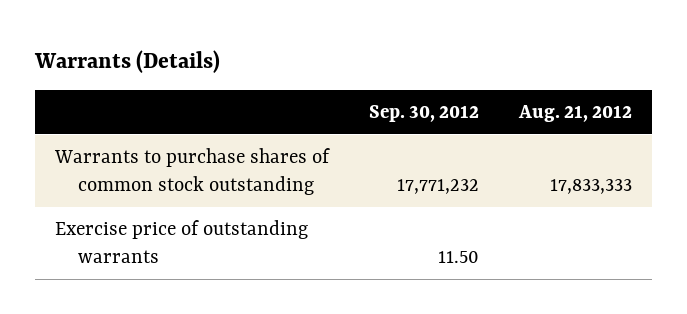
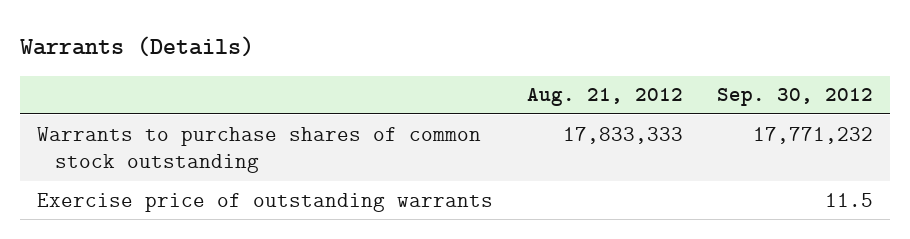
[438,250,480,263] 11.50 -> [825,192,874,207] 11.5

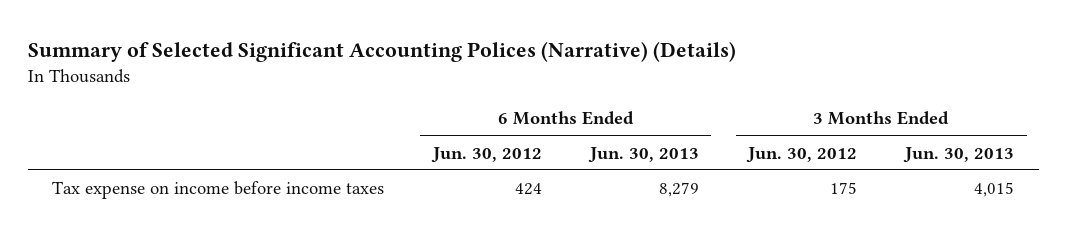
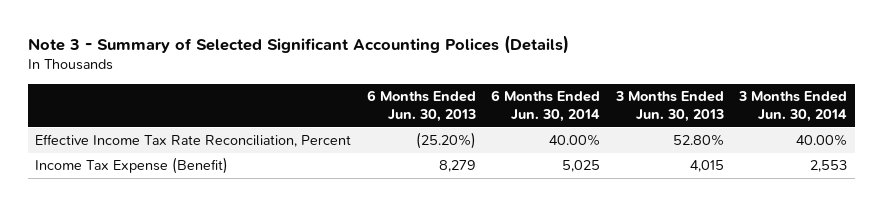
[27,40,736,62] Summary of Selected Significant Accounting Polices (Narrative) (Details) -> [27,35,569,55] Note 3 - Summary of Selected Significant Accounting Polices (Details)
[430,146,542,163] Jun. 30, 2012 -> none
[745,146,857,163] Jun. 30, 2012 -> none
none -> [491,90,601,122] 6 Months Ended Jun. 30, 2014
none -> [738,91,848,122] 3 Months Ended Jun. 30, 2014
none -> [35,134,352,148] Effective Income Tax Rate Reconciliation, Percent
[51,181,384,200] Tax expense on income before income taxes -> [35,157,229,175] Income Tax Expense (Benefit)

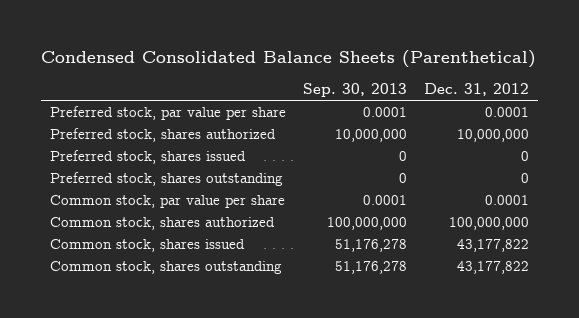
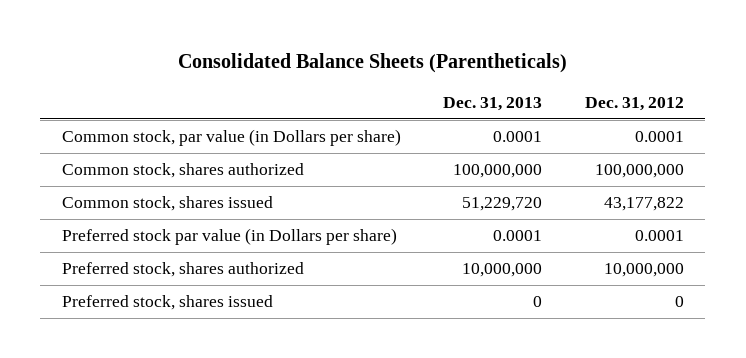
[40,50,536,69] Condensed Consolidated Balance Sheets (Parenthetical) -> [177,52,567,73] Consolidated Balance Sheets (Parentheticals)
[302,82,407,97] Sep. 30, 2013 -> none
none -> [443,96,543,111] Dec. 31, 2013
[49,106,286,121] Preferred stock, par value per share -> none
[49,172,283,187] Preferred stock, shares outstanding -> none
[49,195,285,209] Common stock, par value per share -> [61,129,401,147] Common stock, par value (in Dollars per share)
[49,261,282,275] Common stock, shares outstanding -> none
none -> [61,228,397,246] Preferred stock par value (in Dollars per share)
[49,128,276,143] Preferred stock, shares authorized -> [61,262,304,278] Preferred stock, shares authorized
[49,150,246,165] Preferred stock, shares issued -> [61,295,273,311] Preferred stock, shares issued

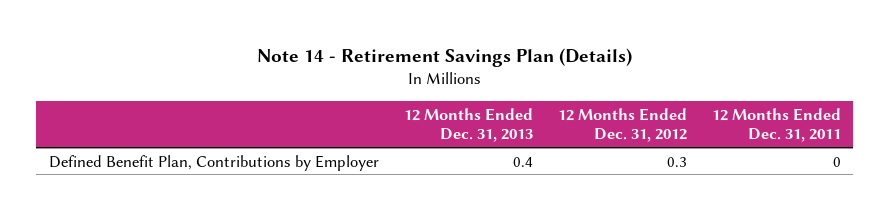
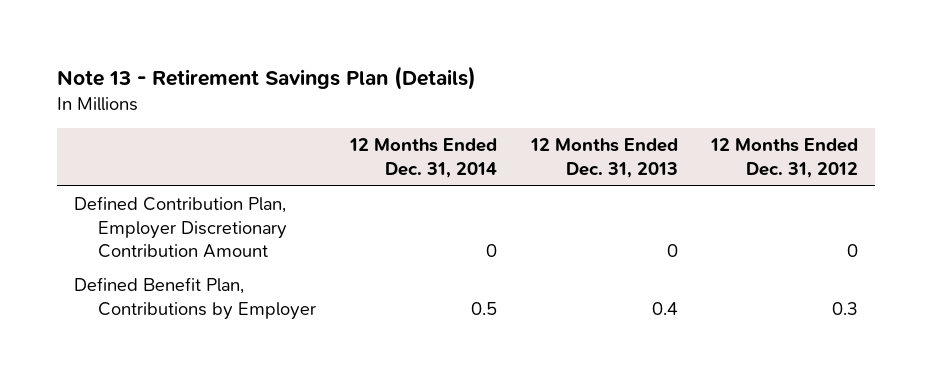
[256,47,632,67] Note 14 - Retirement Savings Plan (Details) -> [56,66,476,91] Note 13 - Retirement Savings Plan (Details)
[711,107,841,143] 12 Months Ended Dec. 31, 2011 -> none
none -> [348,138,497,179] 12 Months Ended Dec. 31, 2014
none -> [73,196,288,259] Defined Contribution Plan, Employer Discretionary Contribution Amount

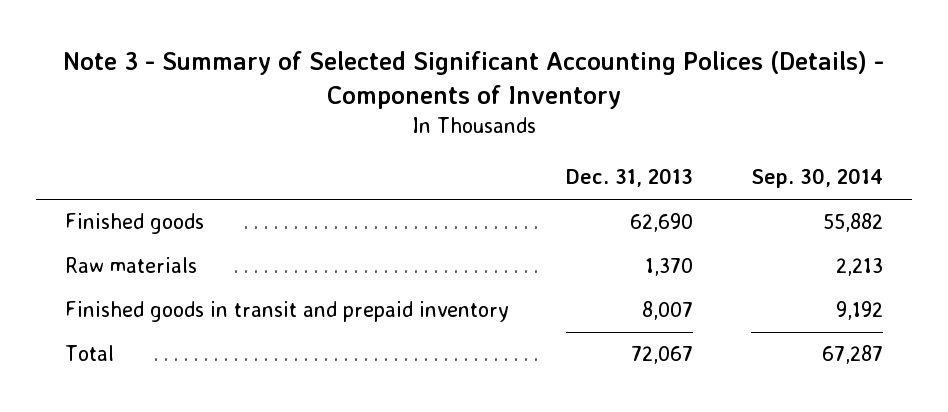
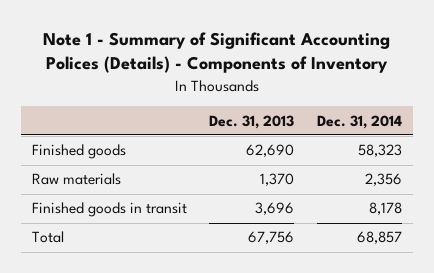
[62,51,884,109] Note 3 - Summary of Selected Significant Accounting Polices (Details) - Components of Inventory -> [42,31,390,74] Note 1 - Summary of Significant Accounting Polices (Details) - Components of Inventory
[750,168,883,189] Sep. 30, 2014 -> none
none -> [316,114,402,129] Dec. 31, 2014
[65,301,510,323] Finished goods in transit and prepaid inventory -> [31,202,187,218] Finished goods in transit
[642,301,694,321] 8,007 -> [255,202,295,216] 3,696
[631,346,694,365] 72,067 -> [248,231,295,245] 67,756

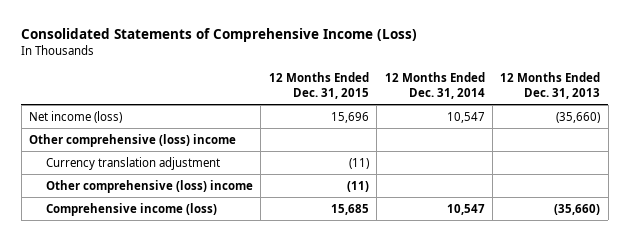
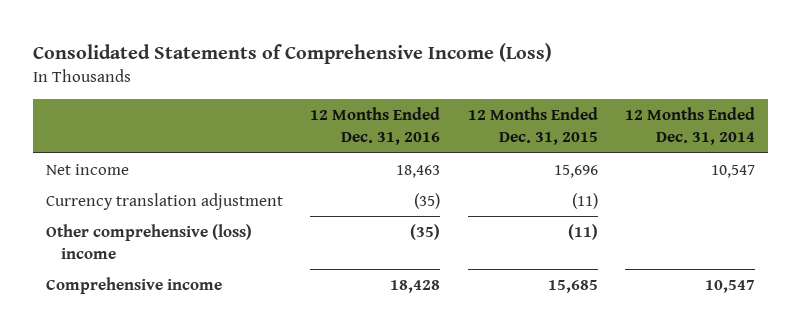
[500,72,601,99] 12 Months Ended Dec. 31, 2013 -> none
none -> [310,107,441,146] 12 Months Ended Dec. 31, 2016
[29,133,237,147] Other comprehensive (loss) income -> none
[29,110,123,123] Net income (loss) -> [46,163,130,175] Net income
[45,202,217,216] Comprehensive income (loss) -> [46,276,223,294] Comprehensive income

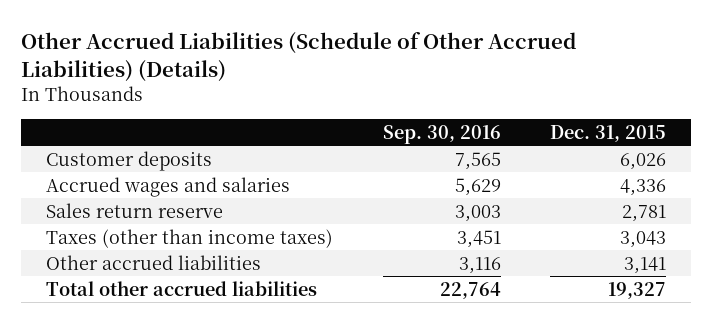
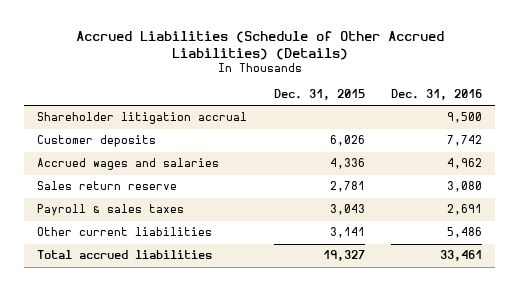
[21,32,577,82] Other Accrued Liabilities (Schedule of Other Accrued Liabilities) (Details) -> [75,30,444,60] Accrued Liabilities (Schedule of Other Accrued Liabilities) (Details)
[382,124,501,144] Sep. 30, 2016 -> none
none -> [391,89,483,101] Dec. 31, 2016
none -> [37,112,248,125] Shareholder litigation accrual
[46,228,334,248] Taxes (other than income taxes) -> [37,204,185,217] Payroll & sales taxes
[46,254,262,270] Other accrued liabilities -> [37,227,213,237] Other current liabilities
[46,280,318,296] Total other accrued liabilities -> [37,250,213,260] Total accrued liabilities

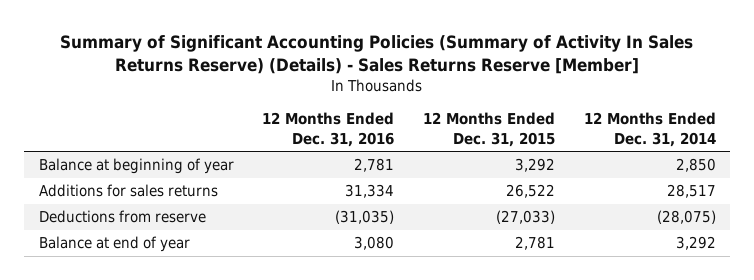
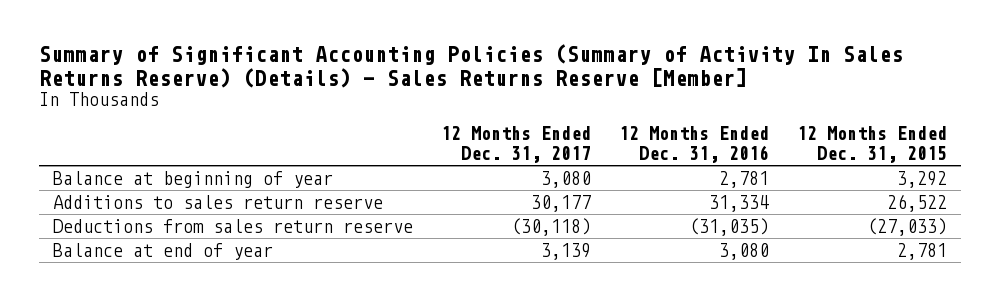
[583,112,716,147] 12 Months Ended Dec. 31, 2014 -> none
none -> [440,126,591,163] 12 Months Ended Dec. 31, 2017
[38,184,218,198] Additions for sales returns -> [52,195,383,210] Additions to sales return reserve
[38,210,206,224] Deductions from reserve -> [52,219,413,234] Deductions from sales return reserve

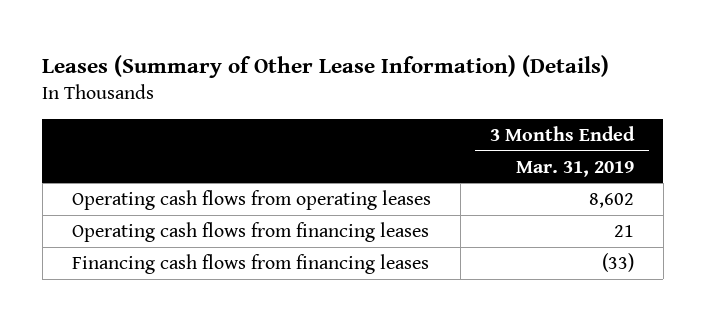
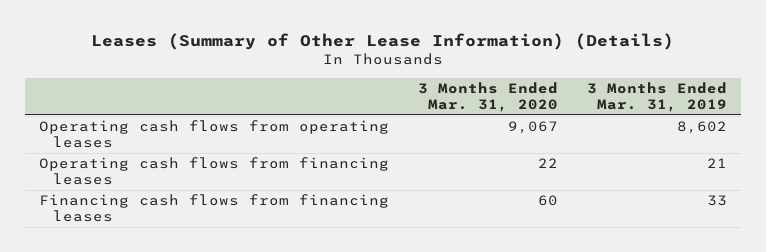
none -> [418,82,559,112] 3 Months Ended Mar. 31, 2020
[601,252,634,272] (33) -> [706,195,727,207] 33

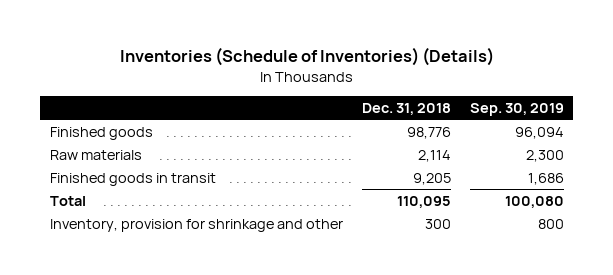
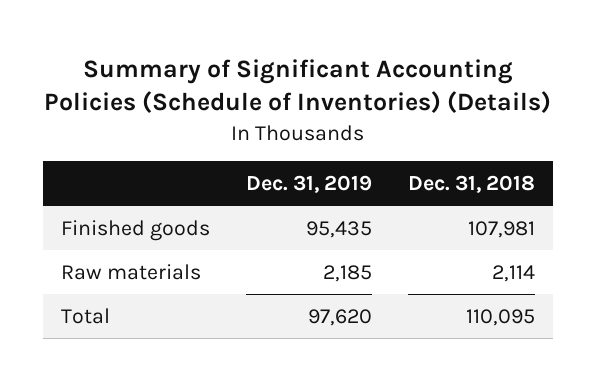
[119,47,494,67] Inventories (Schedule of Inventories) (Details) -> [43,58,551,114] Summary of Significant Accounting Policies (Schedule of Inventories) (Details)
[469,103,564,117] Sep. 30, 2019 -> none
none -> [245,175,372,194] Dec. 31, 2019
[406,126,451,139] 98,776 -> [467,220,535,238] 107,981
[49,172,216,186] Finished goods in transit -> none
[49,218,343,232] Inventory, provision for shrinkage and other -> none

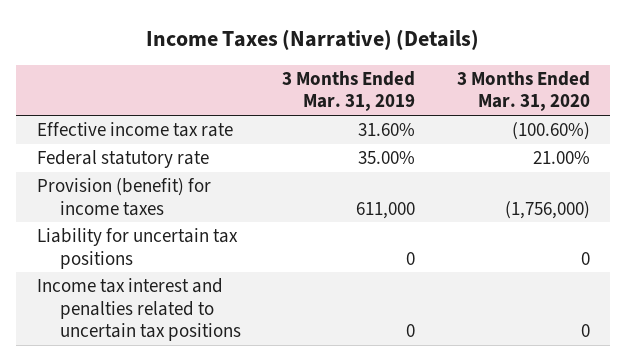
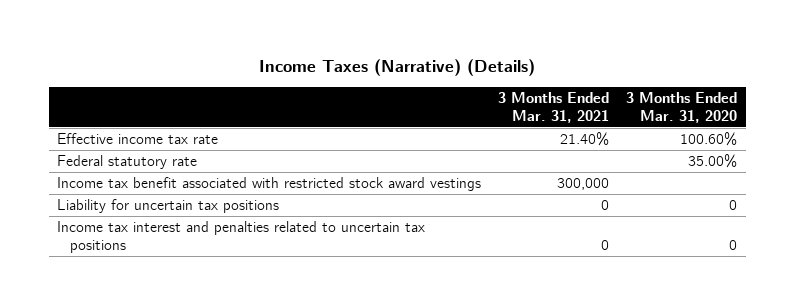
[282,71,416,112] 3 Months Ended Mar. 31, 2019 -> none
none -> [498,92,610,123] 3 Months Ended Mar. 31, 2021
[37,178,212,216] Provision (benefit) for income taxes -> none
[511,122,590,141] (100.60%) -> [680,132,738,147] 100.60%
[532,151,590,165] 21.00% -> [688,154,738,169] 35.00%
none -> [57,177,482,192] Income tax benefit associated with restricted stock award vestings

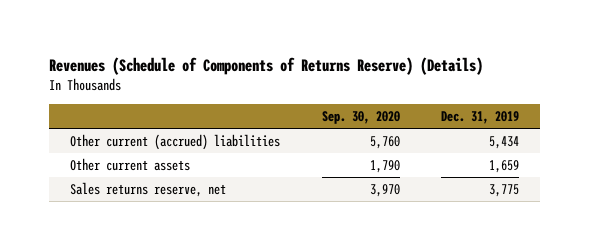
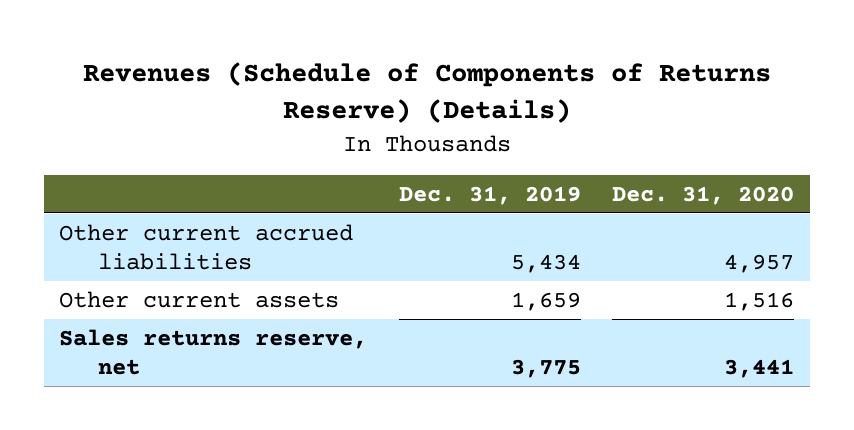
[321,111,400,125] Sep. 30, 2020 -> none
none -> [612,185,795,205] Dec. 31, 2020
[69,133,280,150] Other current (accrued) liabilities -> [59,223,354,270] Other current accrued liabilities

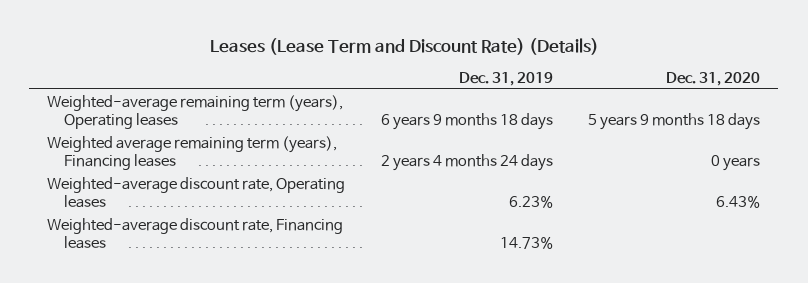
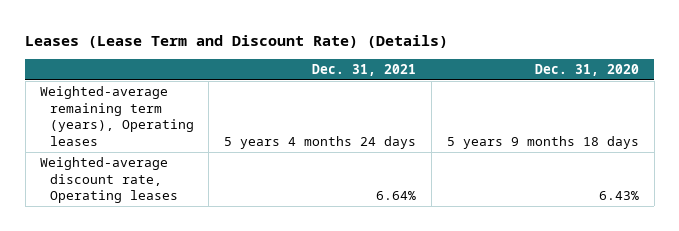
[458,71,553,86] Dec. 31, 2019 -> none
none -> [312,64,417,77] Dec. 31, 2021
[47,135,338,170] Weighted average remaining term (years), Financing leases -> none
[47,217,344,249] Weighted-average discount rate, Financing leases -> none

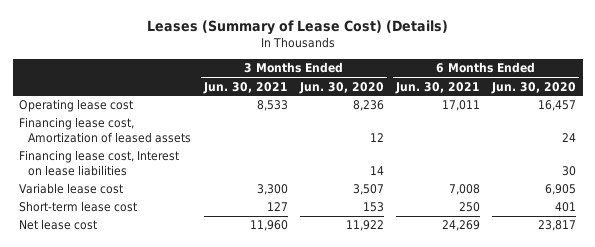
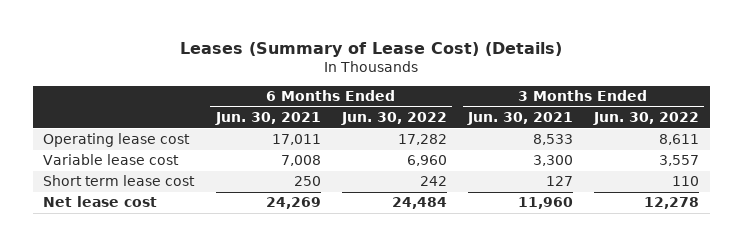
[298,81,384,94] Jun. 30, 2020 -> none
[491,81,577,94] Jun. 30, 2020 -> none
none -> [340,112,447,126] Jun. 30, 2022
none -> [593,112,700,126] Jun. 30, 2022
[18,117,192,143] Financing lease cost, Amortization of leased assets -> none
[18,150,179,176] Financing lease cost, Interest on lease liabilities -> none
[18,201,137,213] Short-term lease cost -> [43,175,196,187] Short term lease cost

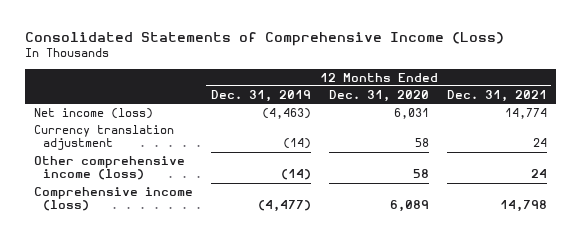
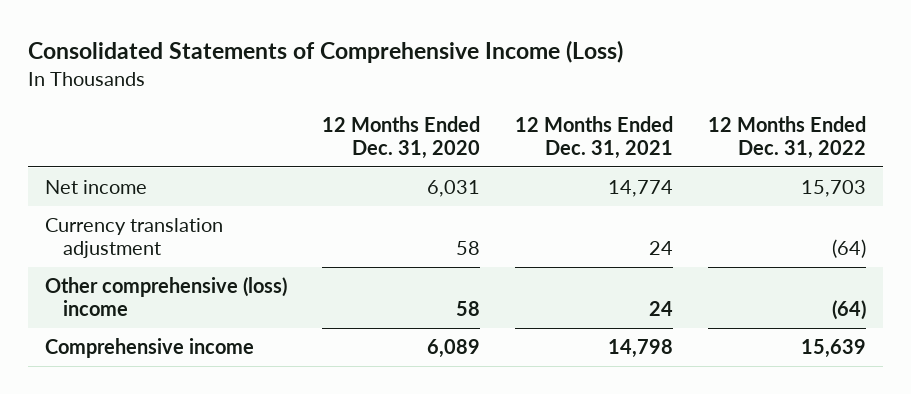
[210,89,311,102] Dec. 31, 2019 -> none
none -> [707,115,866,159] 12 Months Ended Dec. 31, 2022
[33,107,153,119] Net income (loss) -> [45,179,148,194] Net income
[33,155,185,181] Other comprehensive income (loss) -> [45,276,288,317] Other comprehensive (loss) income
[33,186,193,212] Comprehensive income (loss) -> [45,337,255,358] Comprehensive income

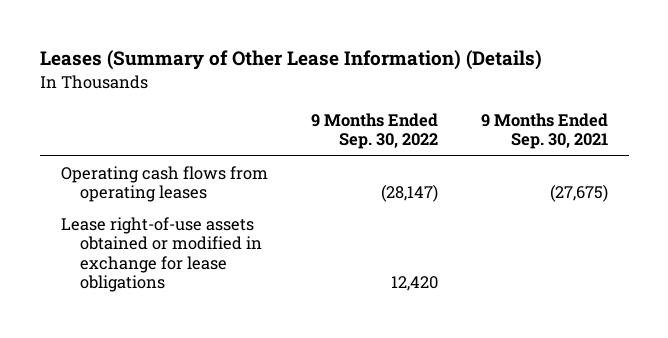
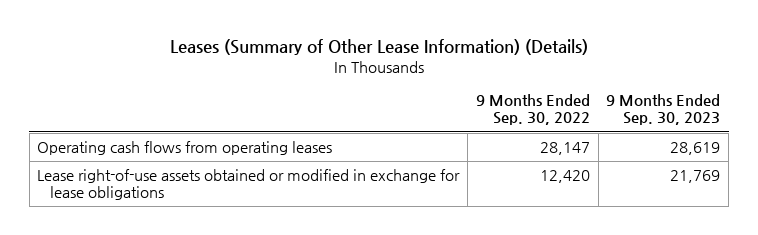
[480,113,608,150] 9 Months Ended Sep. 30, 2021 -> none
none -> [606,94,721,126] 9 Months Ended Sep. 30, 2023
[380,184,438,203] (28,147) -> [539,142,590,156] 28,147

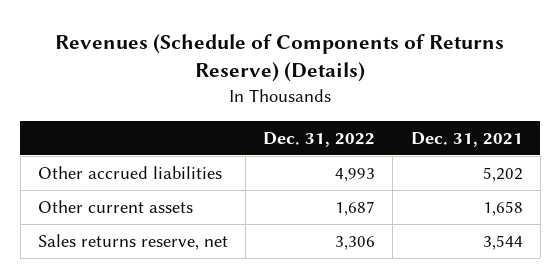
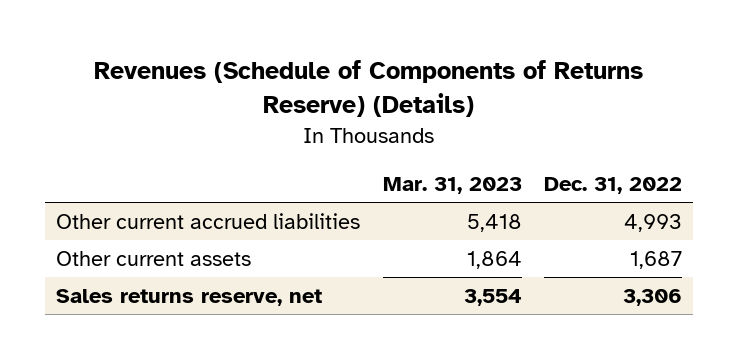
[410,131,523,147] Dec. 31, 2021 -> none
none -> [382,176,522,194] Mar. 31, 2023
[37,165,222,179] Other accrued liabilities -> [56,213,361,230] Other current accrued liabilities

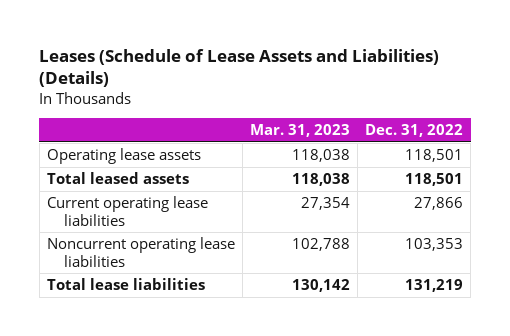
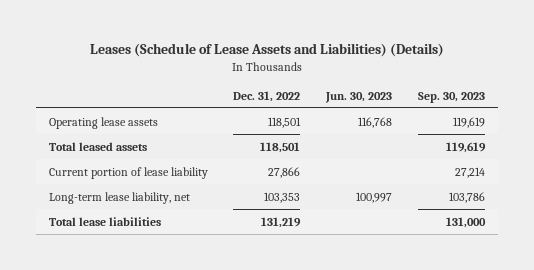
[250,123,351,137] Mar. 31, 2023 -> none
none -> [325,91,393,103] Jun. 30, 2023
none -> [418,91,486,103] Sep. 30, 2023
[46,195,208,226] Current operating lease liabilities -> [48,166,208,179] Current portion of lease liability
[46,236,235,267] Noncurrent operating lease liabilities -> [48,191,190,204] Long-term lease liability, net

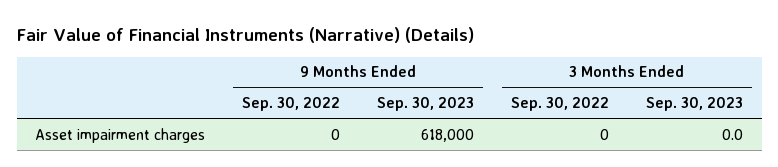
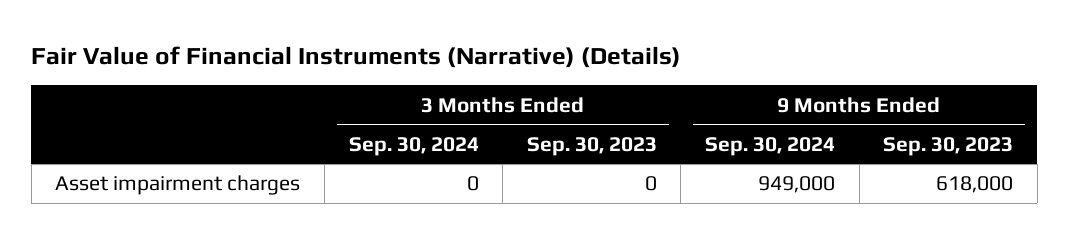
[242,96,341,111] Sep. 30, 2022 -> none
[511,96,610,111] Sep. 30, 2022 -> none
none -> [348,136,479,156] Sep. 30, 2024
none -> [705,136,836,156] Sep. 30, 2024
[722,128,744,140] 0.0 -> [644,176,657,192] 0

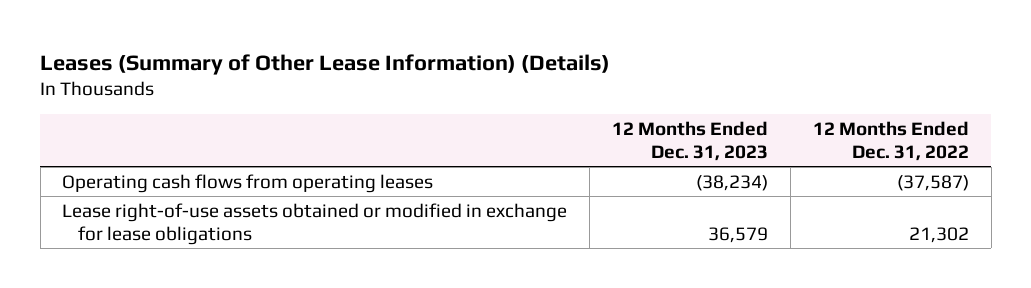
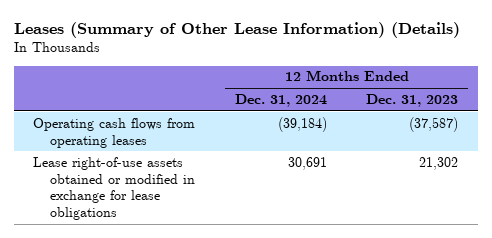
[812,120,969,161] 12 Months Ended Dec. 31, 2022 -> none
none -> [234,94,327,108] Dec. 31, 2024
[696,174,769,191] (38,234) -> [409,116,459,132] (37,587)
[708,226,769,243] 36,579 -> [419,156,459,170] 21,302

